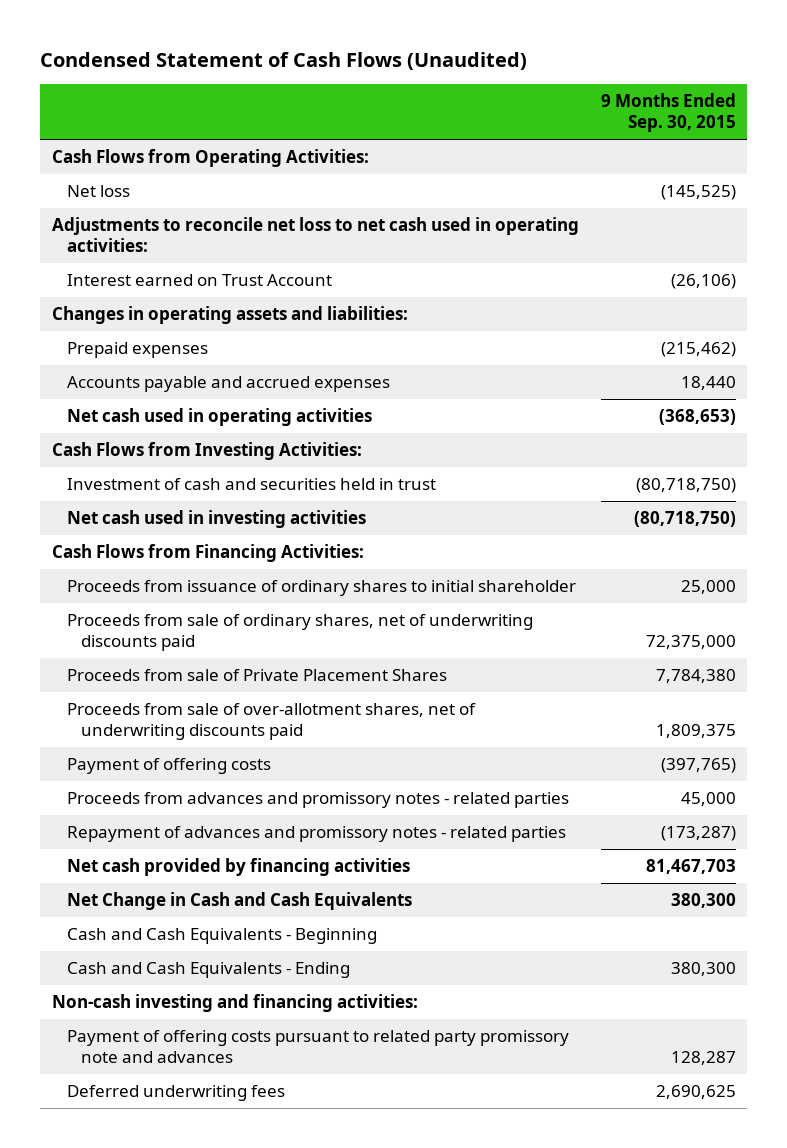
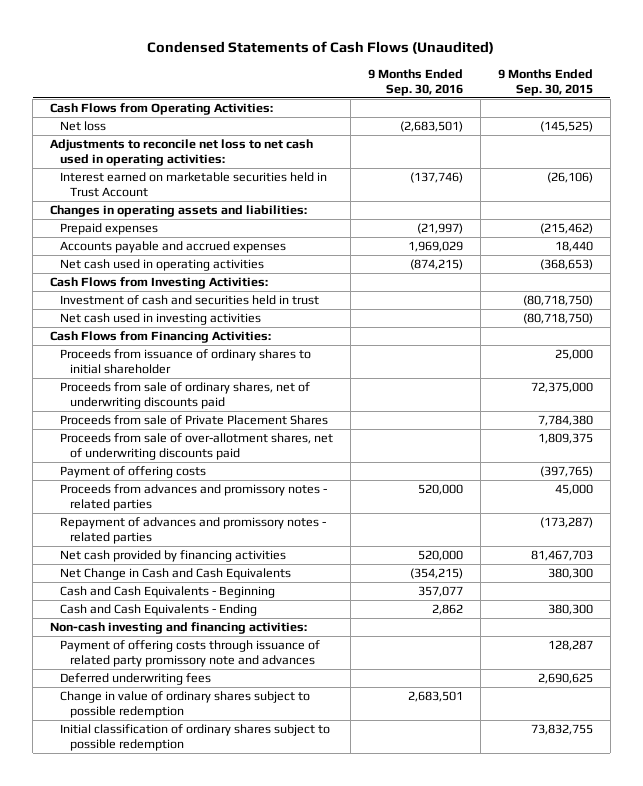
[40,52,528,71] Condensed Statement of Cash Flows (Unaudited) -> [147,41,495,55] Condensed Statements of Cash Flows (Unaudited)
none -> [367,69,463,96] 9 Months Ended Sep. 30, 2016
[66,274,332,287] Interest earned on Trust Account -> [60,172,328,198] Interest earned on marketable securities held in Trust Account
[66,1030,569,1063] Payment of offering costs pursuant to related party promissory note and advances -> [60,640,321,668] Payment of offering costs through issuance of related party promissory note and advances
none -> [60,691,311,719] Change in value of ordinary shares subject to possible redemption
none -> [60,724,331,752] Initial classification of ordinary shares subject to possible redemption

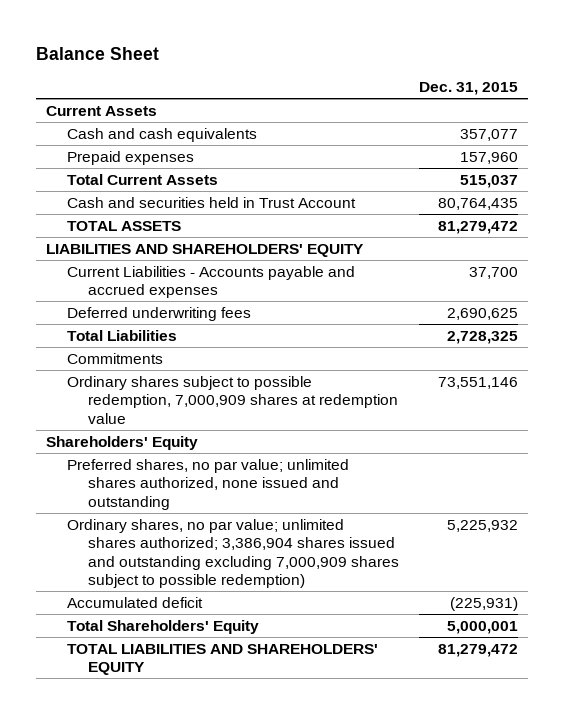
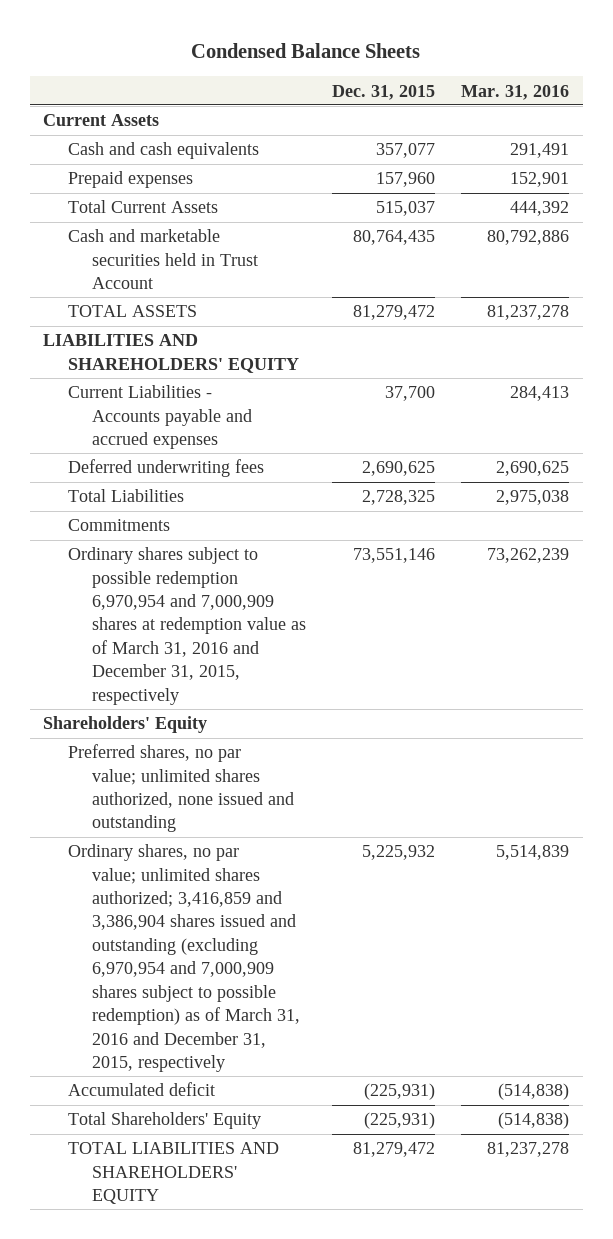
[36,47,160,61] Balance Sheet -> [191,43,421,59] Condensed Balance Sheets
none -> [461,84,570,100] Mar. 31, 2016
[67,196,357,208] Cash and securities held in Trust Account -> [67,229,259,289] Cash and marketable securities held in Trust Account
[67,375,399,424] Ordinary shares subject to possible redemption, 7,000,909 shares at redemption value -> [67,547,307,705] Ordinary shares subject to possible redemption 6,970,954 and 7,000,909 shares at redemption value as of March 31, 2016 and December 31, 2015, respectively
[67,518,400,589] Ordinary shares, no par value; unlimited shares authorized; 3,386,904 shares issued and outstanding excluding 7,000,909 shares subject to possible redemption) -> [67,844,301,1072] Ordinary shares, no par value; unlimited shares authorized; 3,416,859 and 3,386,904 shares issued and outstanding (excluding 6,970,954 and 7,000,909 shares subject to possible redemption) as of March 31, 2016 and December 31, 2015, respectively
[447,620,519,634] 5,000,001 -> [364,1112,436,1130] (225,931)

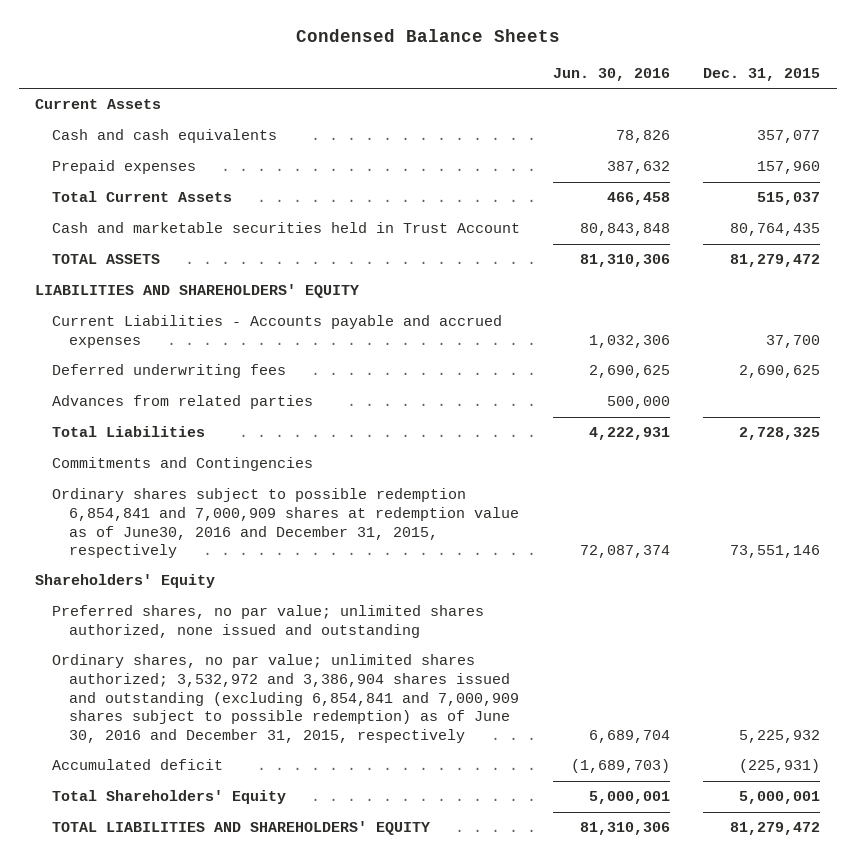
[461,84,570,100] Mar. 31, 2016 -> none
none -> [552,67,670,81] Jun. 30, 2016
none -> [51,395,313,410] Advances from related parties
[67,519,170,532] Commitments -> [51,457,313,472] Commitments and Contingencies
[67,547,307,705] Ordinary shares subject to possible redemption 6,970,954 and 7,000,909 shares at redemption value as of March 31, 2016 and December 31, 2015, respectively -> [51,488,519,559] Ordinary shares subject to possible redemption 6,854,841 and 7,000,909 shares at redemption value as of June30, 2016 and December 31, 2015, respectively
[67,844,301,1072] Ordinary shares, no par value; unlimited shares authorized; 3,416,859 and 3,386,904 shares issued and outstanding (excluding 6,970,954 and 7,000,909 shares subject to possible redemption) as of March 31, 2016 and December 31, 2015, respectively -> [51,654,519,743] Ordinary shares, no par value; unlimited shares authorized; 3,532,972 and 3,386,904 shares issued and outstanding (excluding 6,854,841 and 7,000,909 shares subject to possible redemption) as of June 30, 2016 and December 31, 2015, respectively
[364,1112,436,1130] (225,931) -> [739,791,821,805] 5,000,001

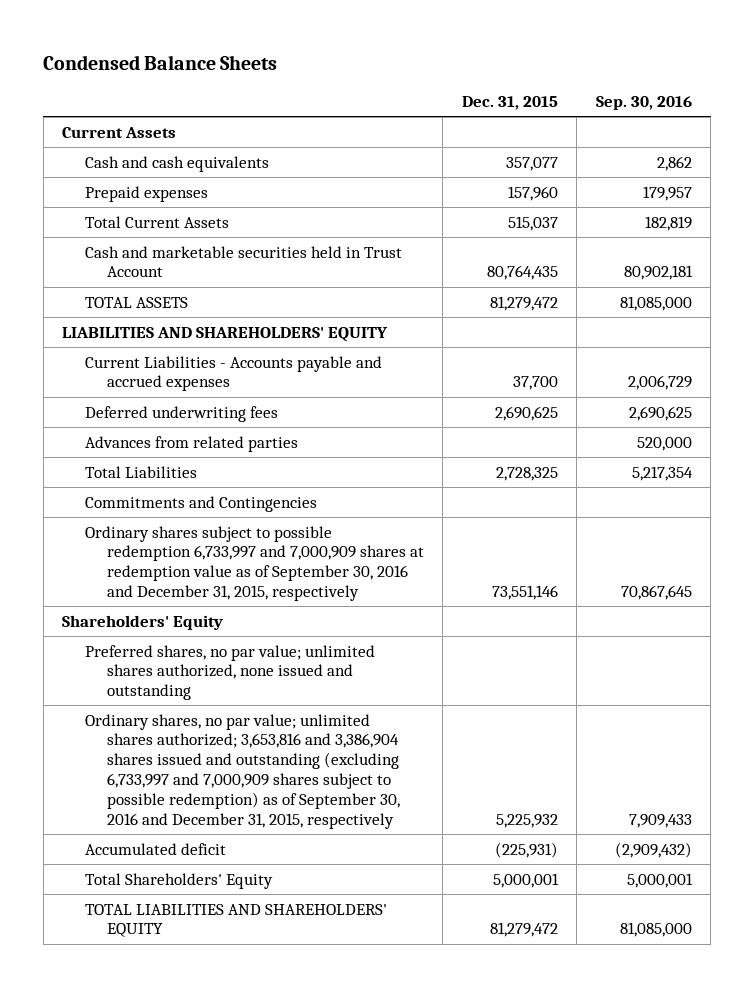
[552,67,670,81] Jun. 30, 2016 -> none
none -> [595,96,692,111] Sep. 30, 2016
[51,488,519,559] Ordinary shares subject to possible redemption 6,854,841 and 7,000,909 shares at redemption value as of June30, 2016 and December 31, 2015, respectively -> [84,525,425,602] Ordinary shares subject to possible redemption 6,733,997 and 7,000,909 shares at redemption value as of September 30, 2016 and December 31, 2015, respectively
[51,654,519,743] Ordinary shares, no par value; unlimited shares authorized; 3,532,972 and 3,386,904 shares issued and outstanding (excluding 6,854,841 and 7,000,909 shares subject to possible redemption) as of June 30, 2016 and December 31, 2015, respectively -> [84,713,401,829] Ordinary shares, no par value; unlimited shares authorized; 3,653,816 and 3,386,904 shares issued and outstanding (excluding 6,733,997 and 7,000,909 shares subject to possible redemption) as of September 30, 2016 and December 31, 2015, respectively

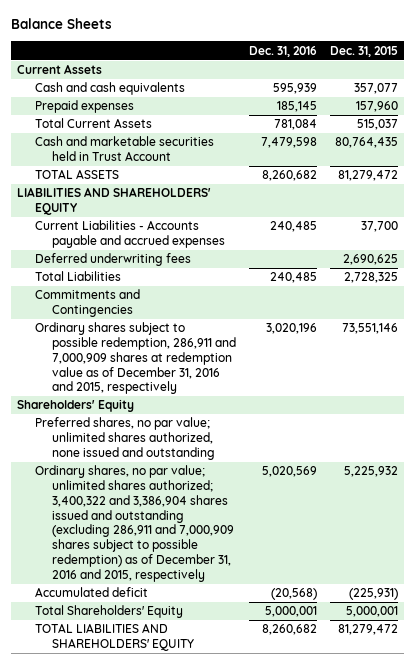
[43,54,278,70] Condensed Balance Sheets -> [10,18,112,30] Balance Sheets
[595,96,692,111] Sep. 30, 2016 -> none
none -> [248,45,317,57] Dec. 31, 2016
[84,435,298,452] Advances from related parties -> none
[84,525,425,602] Ordinary shares subject to possible redemption 6,733,997 and 7,000,909 shares at redemption value as of September 30, 2016 and December 31, 2015, respectively -> [34,322,237,395] Ordinary shares subject to possible redemption, 286,911 and 7,000,909 shares at redemption value as of December 31, 2016 and 2015, respectively
[84,713,401,829] Ordinary shares, no par value; unlimited shares authorized; 3,653,816 and 3,386,904 shares issued and outstanding (excluding 6,733,997 and 7,000,909 shares subject to possible redemption) as of September 30, 2016 and December 31, 2015, respectively -> [34,465,235,582] Ordinary shares, no par value; unlimited shares authorized; 3,400,322 and 3,386,904 shares issued and outstanding (excluding 286,911 and 7,000,909 shares subject to possible redemption) as of December 31, 2016 and 2015, respectively

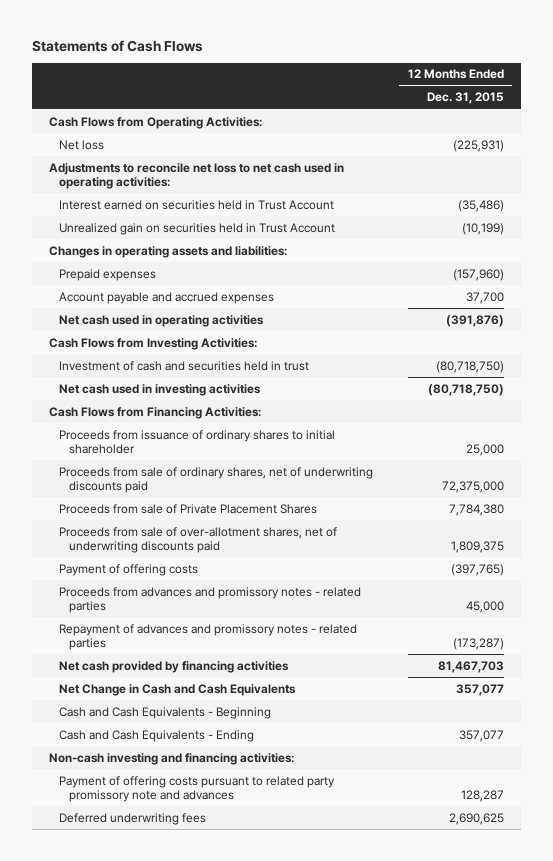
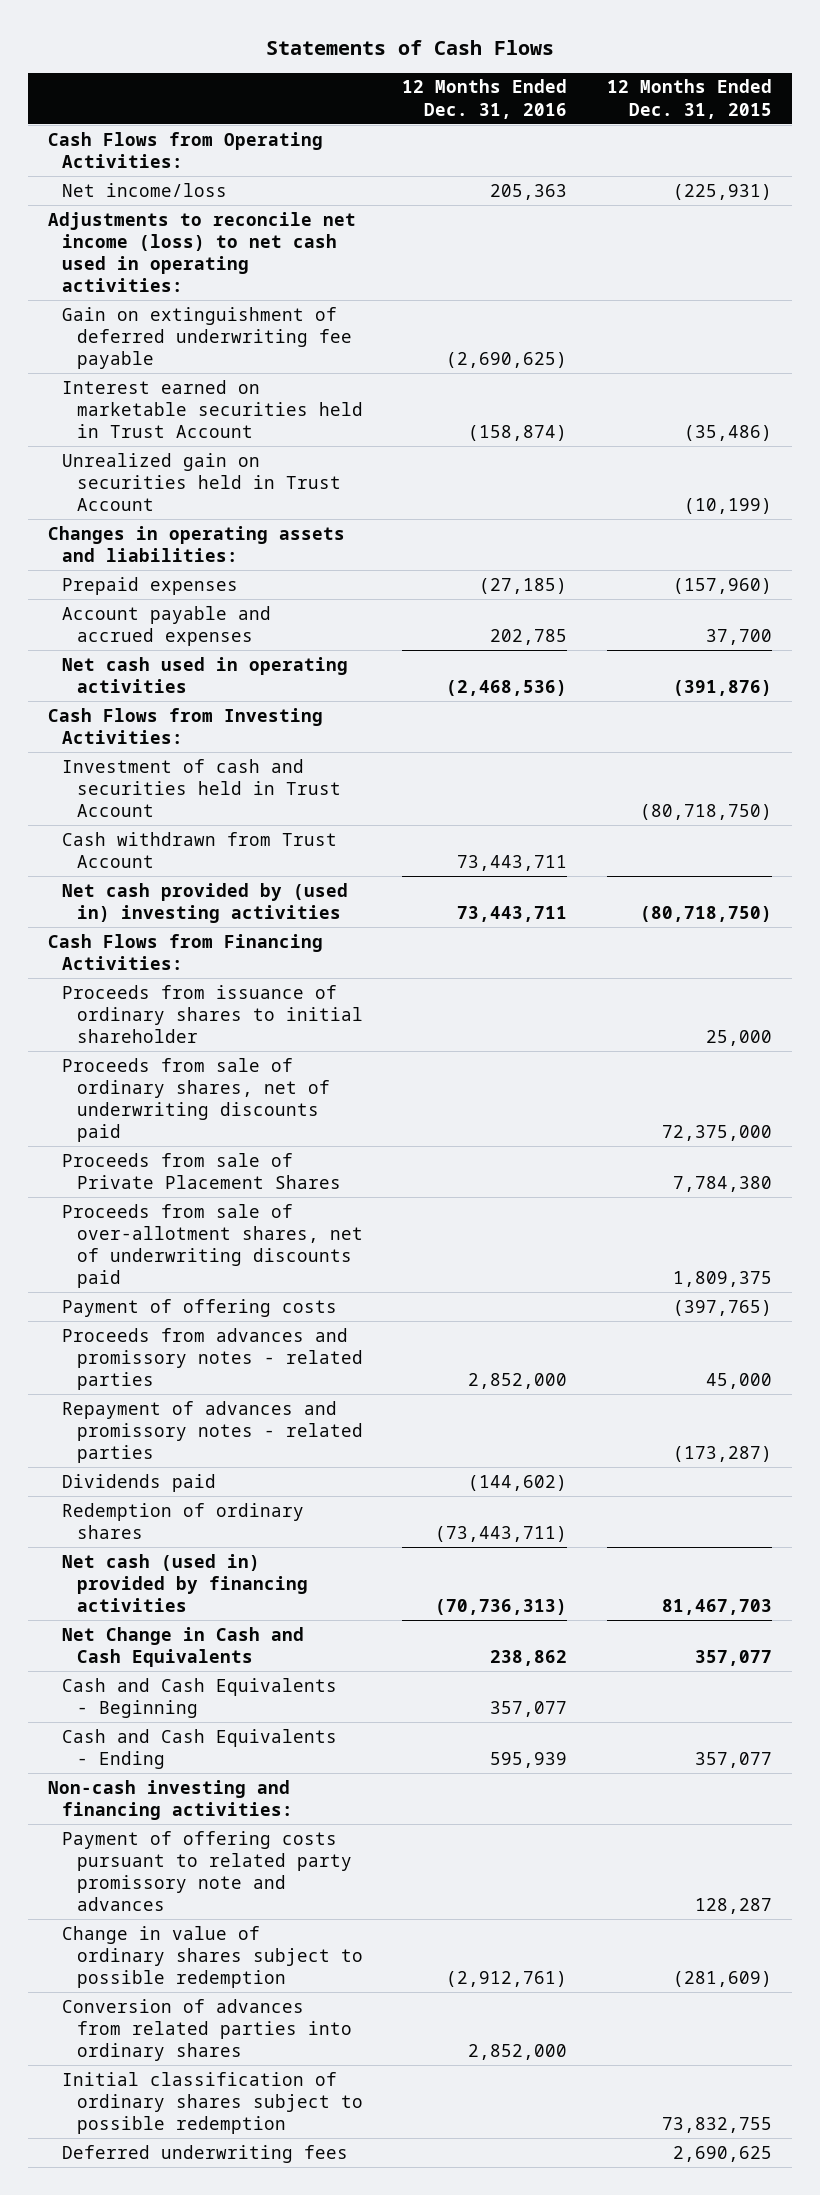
none -> [402,79,568,119] 12 Months Ended Dec. 31, 2016
[59,139,105,150] Net loss -> [62,182,228,197] Net income/loss
[49,162,345,190] Adjustments to reconcile net loss to net cash used in operating activities: -> [48,211,357,293] Adjustments to reconcile net income (loss) to net cash used in operating activities:
none -> [62,306,352,369] Gain on extinguishment of deferred underwriting fee payable
[59,199,335,210] Interest earned on securities held in Trust Account -> [62,379,363,438] Interest earned on marketable securities held in Trust Account
[59,360,310,371] Investment of cash and securities held in trust -> [62,758,341,817] Investment of cash and securities held in Trust Account
none -> [62,831,338,868] Cash withdrawn from Trust Account
[59,383,262,396] Net cash used in investing activities -> [62,882,349,923] Net cash provided by (used in) investing activities
none -> [62,1473,217,1492] Dividends paid
none -> [62,1502,305,1539] Redemption of ordinary shares
[59,660,290,673] Net cash provided by financing activities -> [62,1553,308,1612] Net cash (used in) provided by financing activities
none -> [62,1925,363,1988] Change in value of ordinary shares subject to possible redemption
none -> [62,1998,352,2061] Conversion of advances from related parties into ordinary shares
none -> [62,2071,363,2134] Initial classification of ordinary shares subject to possible redemption

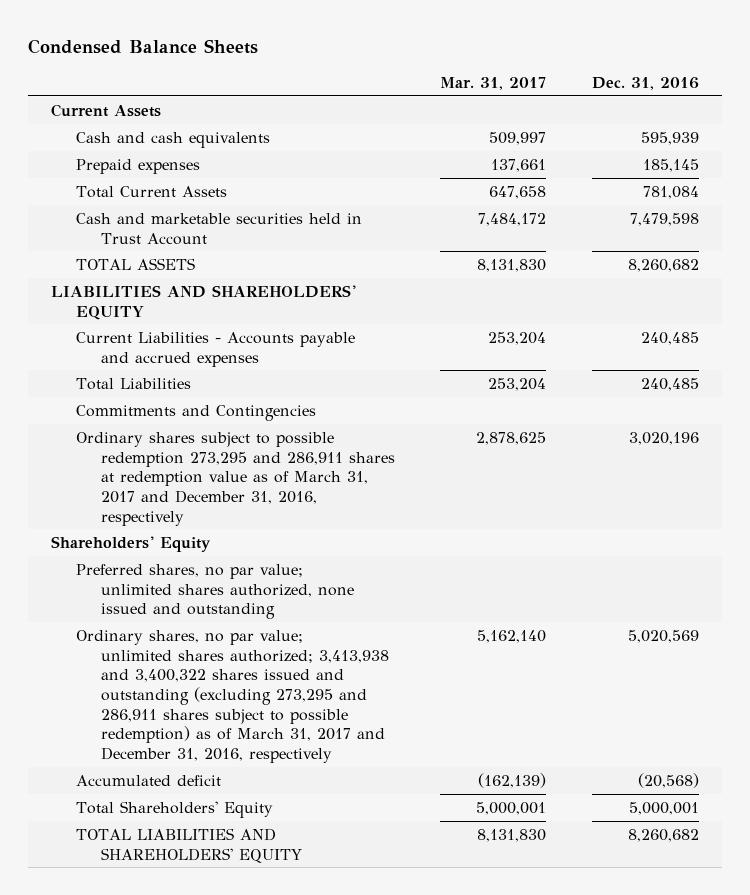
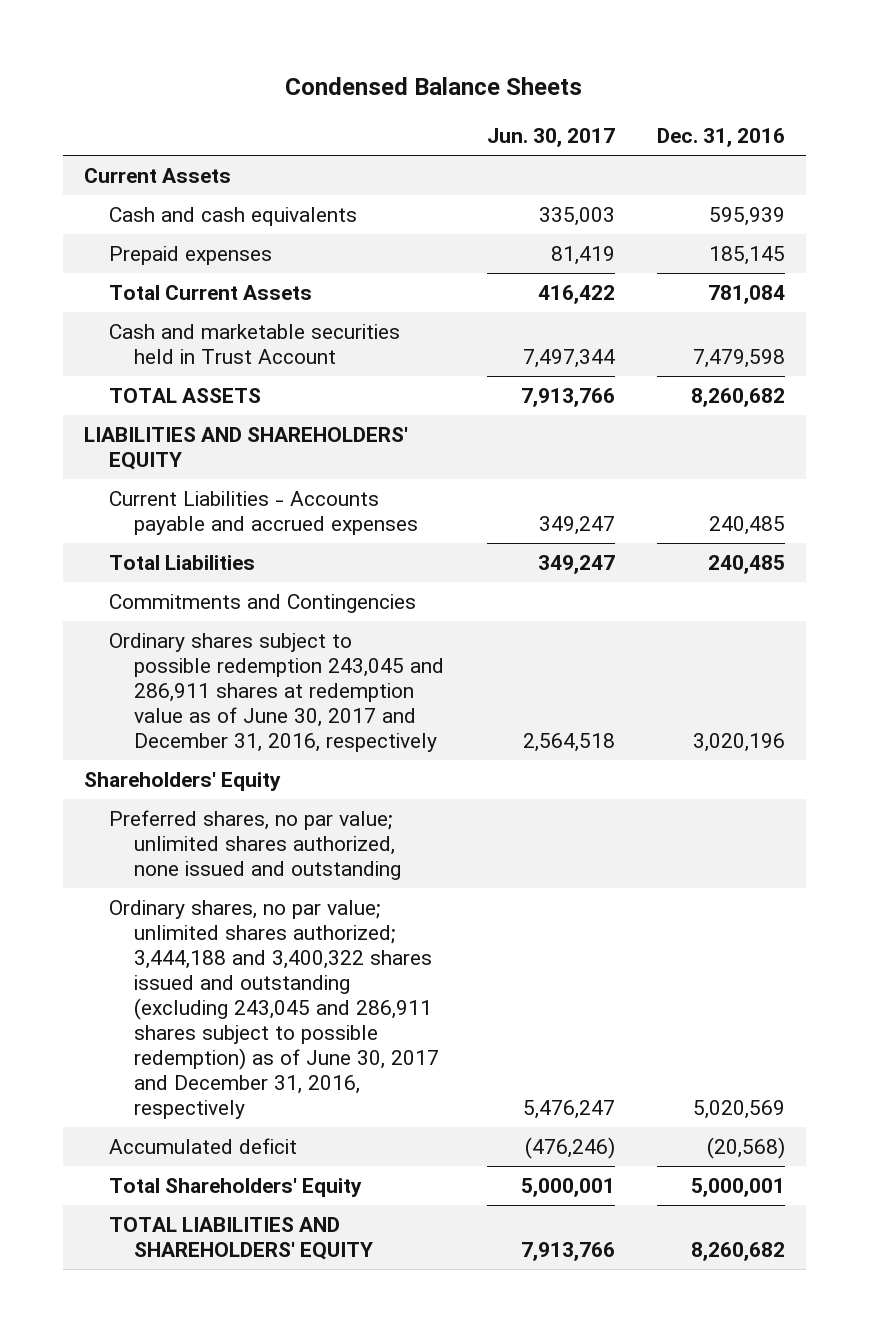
[440,77,547,91] Mar. 31, 2017 -> none
none -> [486,127,615,147] Jun. 30, 2017
[75,431,395,526] Ordinary shares subject to possible redemption 273,295 and 286,911 shares at redemption value as of March 31, 2017 and December 31, 2016, respectively -> [109,633,445,753] Ordinary shares subject to possible redemption 243,045 and 286,911 shares at redemption value as of June 30, 2017 and December 31, 2016, respectively
[75,629,389,764] Ordinary shares, no par value; unlimited shares authorized; 3,413,938 and 3,400,322 shares issued and outstanding (excluding 273,295 and 286,911 shares subject to possible redemption) as of March 31, 2017 and December 31, 2016, respectively -> [109,900,440,1119] Ordinary shares, no par value; unlimited shares authorized; 3,444,188 and 3,400,322 shares issued and outstanding (excluding 243,045 and 286,911 shares subject to possible redemption) as of June 30, 2017 and December 31, 2016, respectively

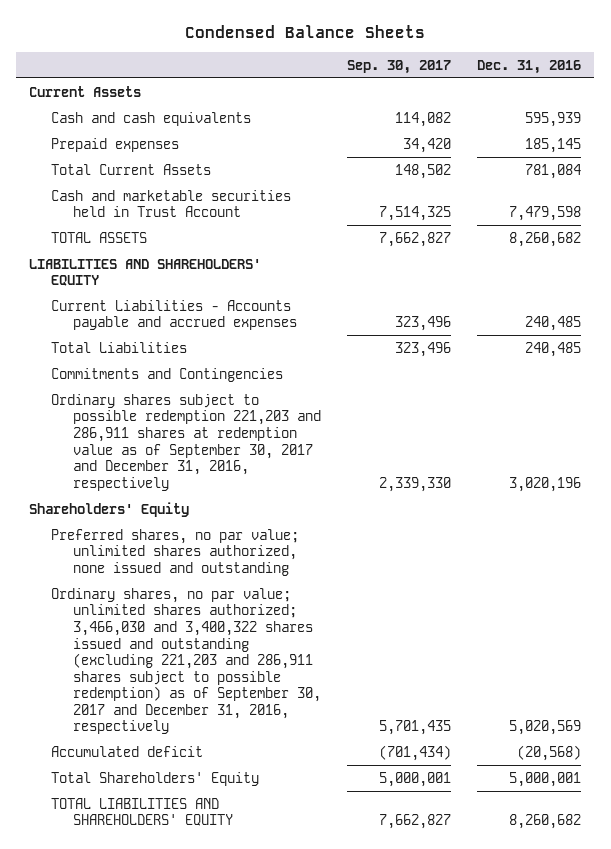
[486,127,615,147] Jun. 30, 2017 -> none
none -> [347,59,452,74] Sep. 30, 2017
[109,633,445,753] Ordinary shares subject to possible redemption 243,045 and 286,911 shares at redemption value as of June 30, 2017 and December 31, 2016, respectively -> [51,393,321,491] Ordinary shares subject to possible redemption 221,203 and 286,911 shares at redemption value as of September 30, 2017 and December 31, 2016, respectively
[109,900,440,1119] Ordinary shares, no par value; unlimited shares authorized; 3,444,188 and 3,400,322 shares issued and outstanding (excluding 243,045 and 286,911 shares subject to possible redemption) as of June 30, 2017 and December 31, 2016, respectively -> [51,587,321,735] Ordinary shares, no par value; unlimited shares authorized; 3,466,030 and 3,400,322 shares issued and outstanding (excluding 221,203 and 286,911 shares subject to possible redemption) as of September 30, 2017 and December 31, 2016, respectively

